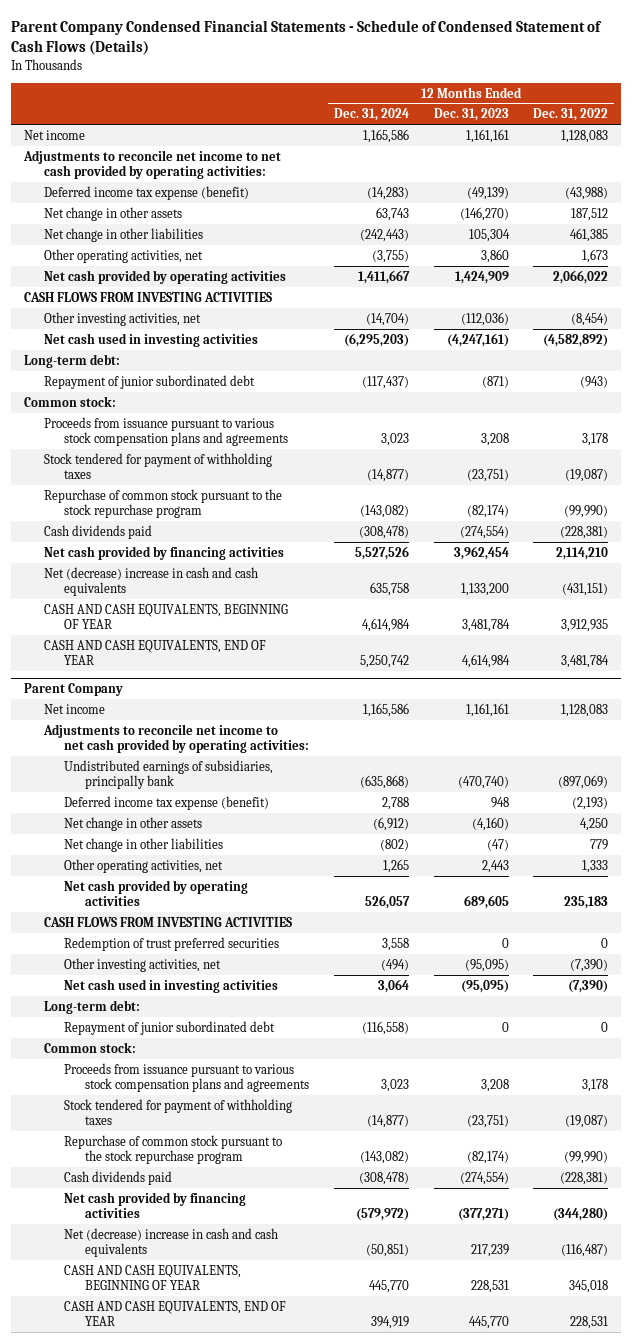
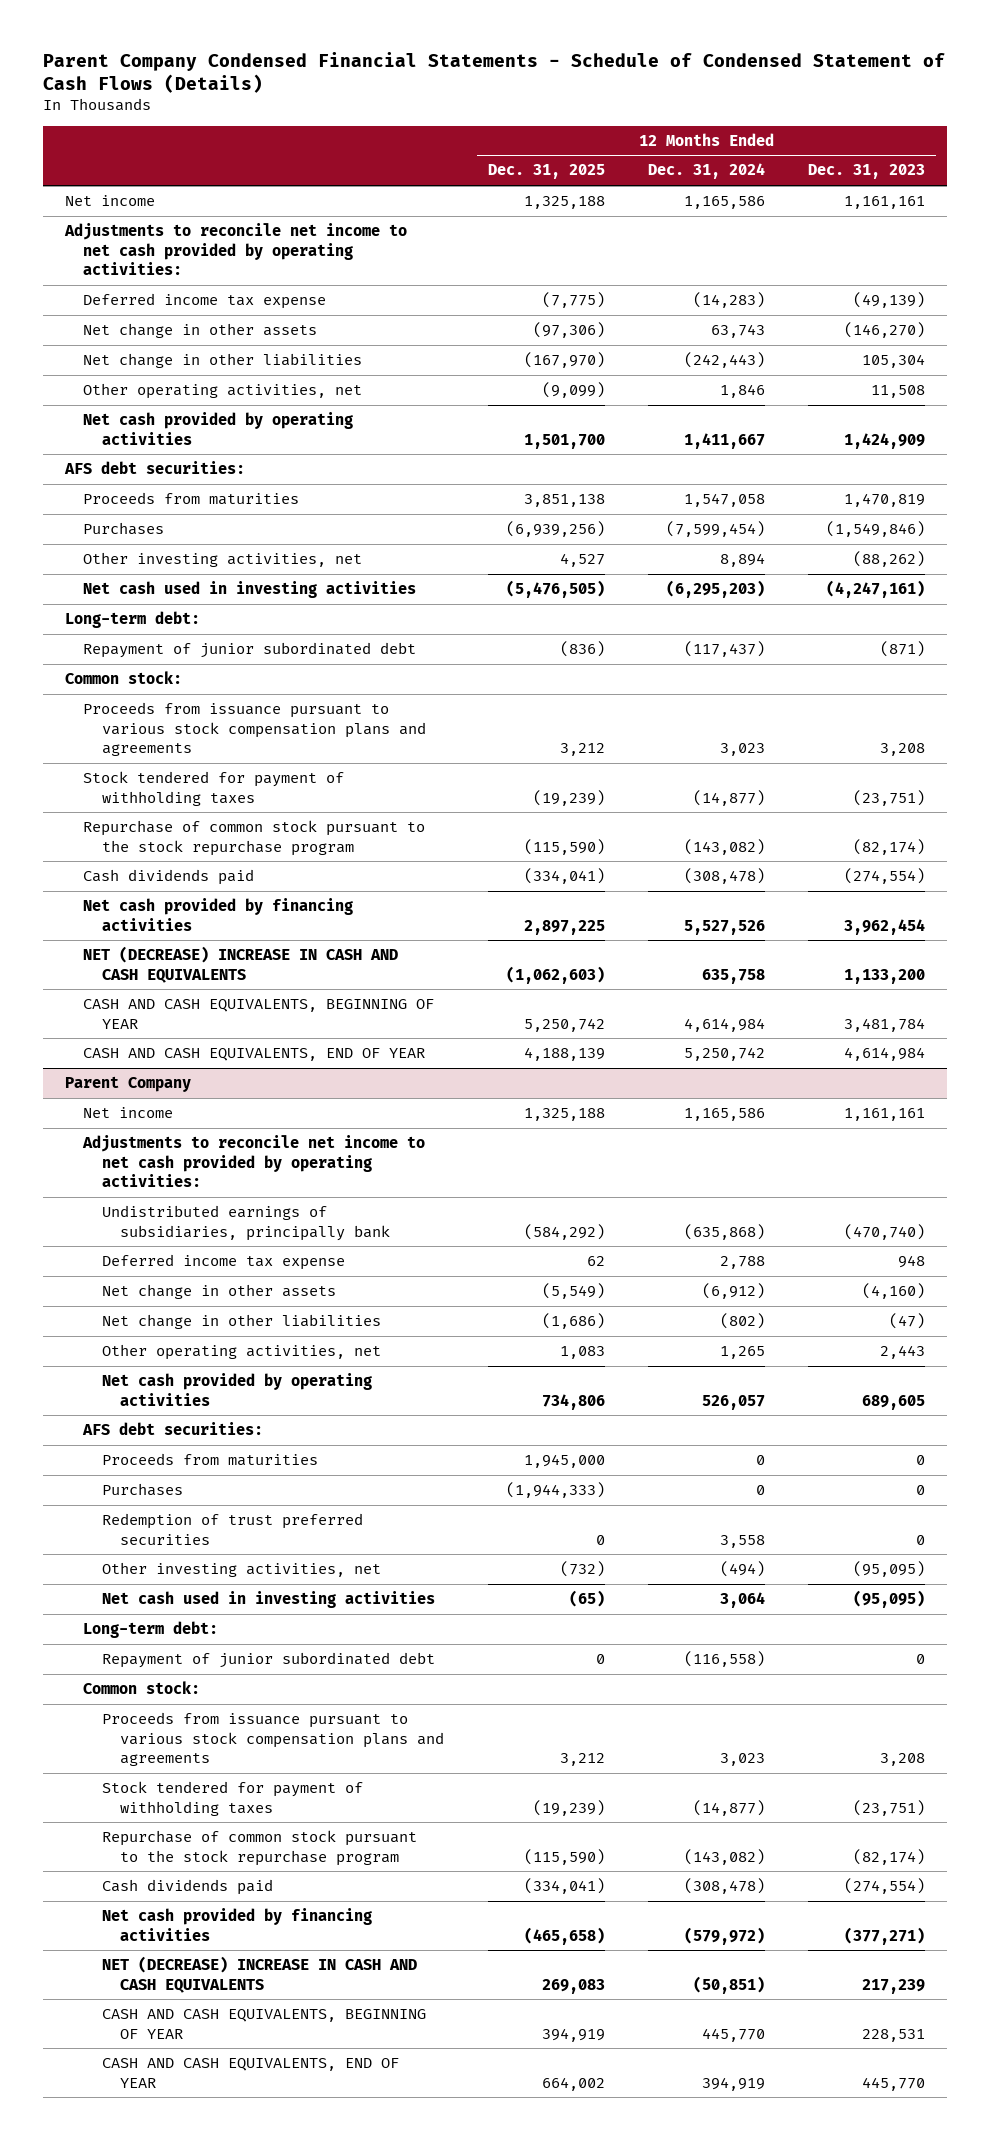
[533,108,609,122] Dec. 31, 2022 -> none
none -> [487,164,605,180] Dec. 31, 2025
[44,185,250,200] Deferred income tax expense (benefit) -> [83,293,327,310] Deferred income tax expense
[372,249,410,263] (3,755) -> [720,384,766,399] 1,846
[480,248,509,263] 3,860 -> [871,385,926,399] 11,508
[23,291,272,302] CASH FLOWS FROM INVESTING ACTIVITIES -> none
none -> [63,461,245,475] AFS debt securities:
none -> [83,492,300,506] Proceeds from maturities
none -> [83,522,165,536] Purchases
[366,312,410,326] (14,704) -> [720,553,766,568] 8,894
[460,311,509,326] (112,036) -> [853,551,926,568] (88,262)
[44,566,259,596] Net (decrease) increase in cash and cash equivalents -> [83,946,399,983] NET (DECREASE) INCREASE IN CASH AND CASH EQUIVALENTS
[64,795,270,810] Deferred income tax expense (benefit) -> [101,1254,345,1271] Deferred income tax expense
[44,916,293,927] CASH FLOWS FROM INVESTING ACTIVITIES -> none
none -> [82,1422,264,1436] AFS debt securities:
none -> [101,1453,318,1467] Proceeds from maturities
none -> [101,1483,183,1497] Purchases
[64,1227,279,1257] Net (decrease) increase in cash and cash equivalents -> [101,1956,417,1993] NET (DECREASE) INCREASE IN CASH AND CASH EQUIVALENTS

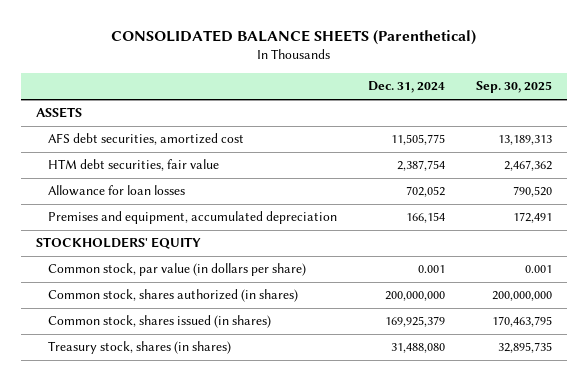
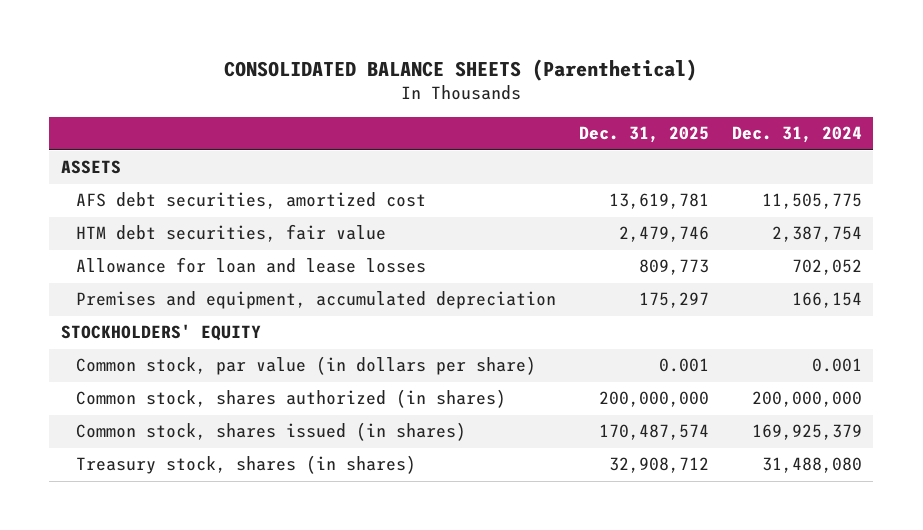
[475,81,552,94] Sep. 30, 2025 -> none
none -> [579,126,710,144] Dec. 31, 2025
[48,185,186,197] Allowance for loan losses -> [76,257,427,274] Allowance for loan and lease losses

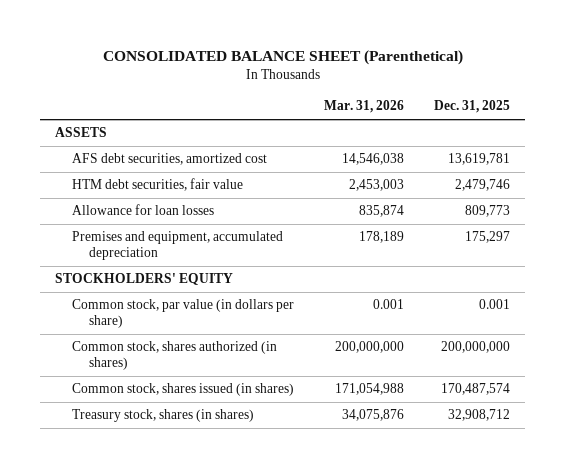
[224,59,698,82] CONSOLIDATED BALANCE SHEETS (Parenthetical) -> [102,50,463,66] CONSOLIDATED BALANCE SHEET (Parenthetical)
[731,126,862,144] Dec. 31, 2024 -> none
none -> [324,100,405,114] Mar. 31, 2026
[76,257,427,274] Allowance for loan and lease losses -> [72,204,215,216] Allowance for loan losses

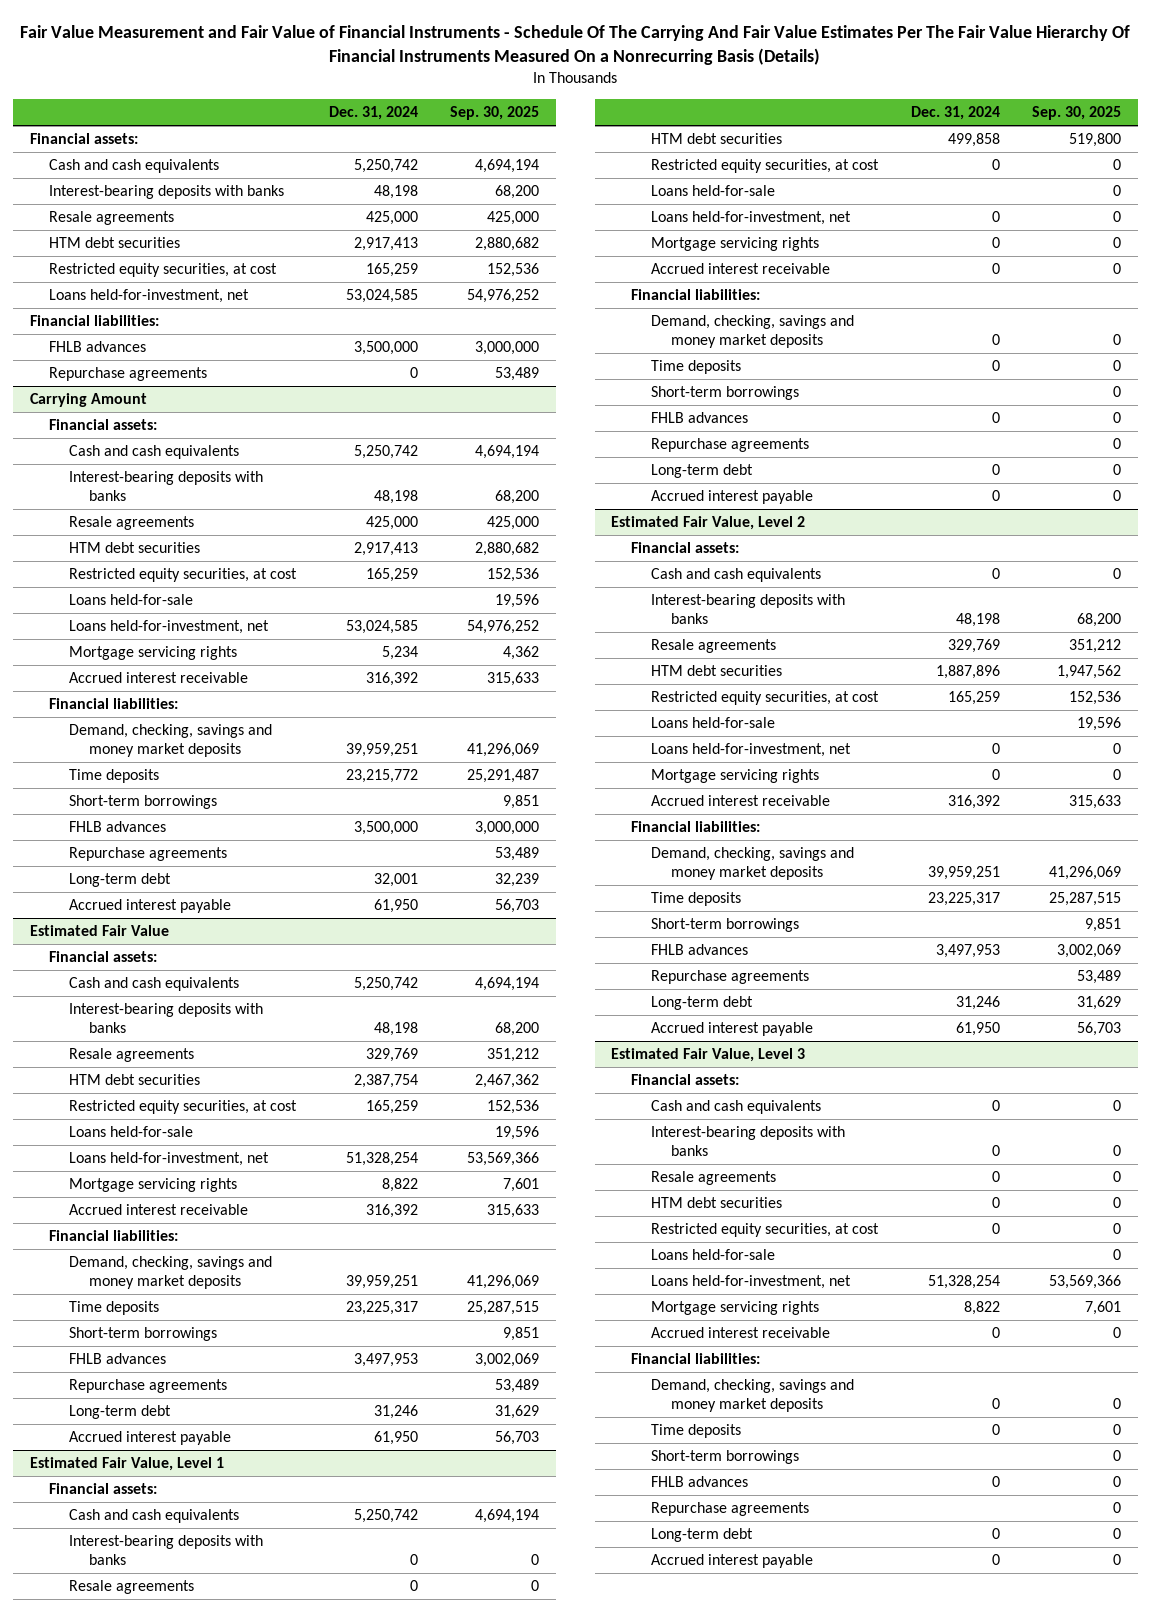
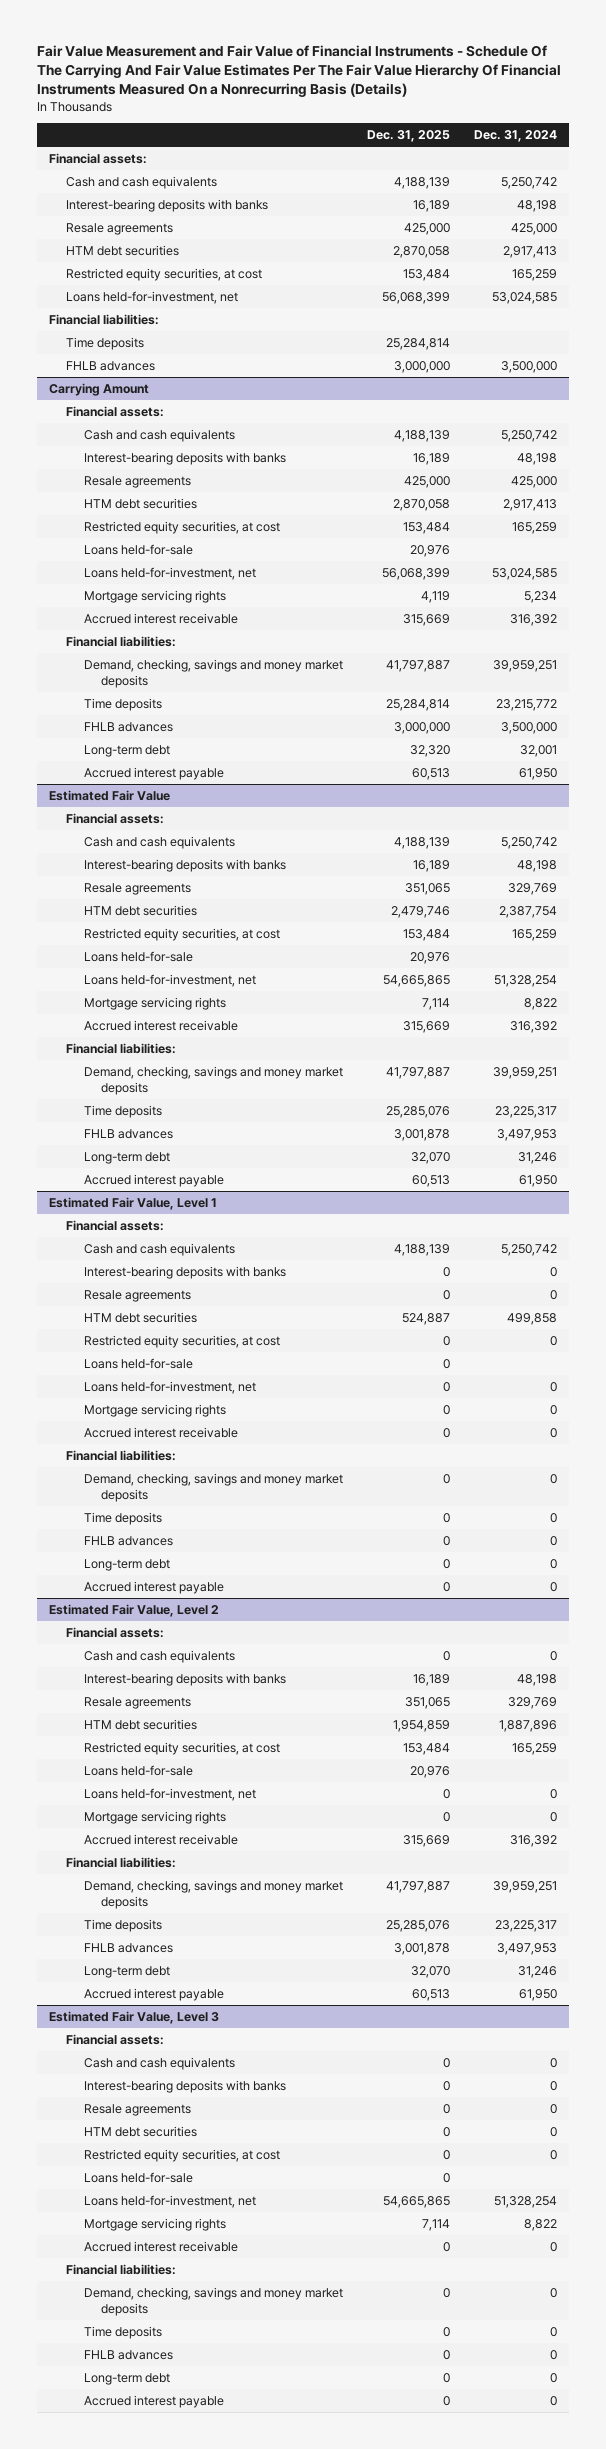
[450,106,540,121] Sep. 30, 2025 -> none
none -> [367,130,451,143] Dec. 31, 2025
none -> [66,336,145,350] Time deposits
[49,367,208,382] Repurchase agreements -> none
[69,795,218,810] Short-term borrowings -> none
[69,847,228,862] Repurchase agreements -> none
[69,1327,218,1342] Short-term borrowings -> none
[69,1379,228,1394] Repurchase agreements -> none
[650,386,799,401] Short-term borrowings -> none
[650,438,809,453] Repurchase agreements -> none
[650,918,799,933] Short-term borrowings -> none
[650,970,809,985] Repurchase agreements -> none
[650,1450,799,1465] Short-term borrowings -> none
[650,1502,809,1517] Repurchase agreements -> none

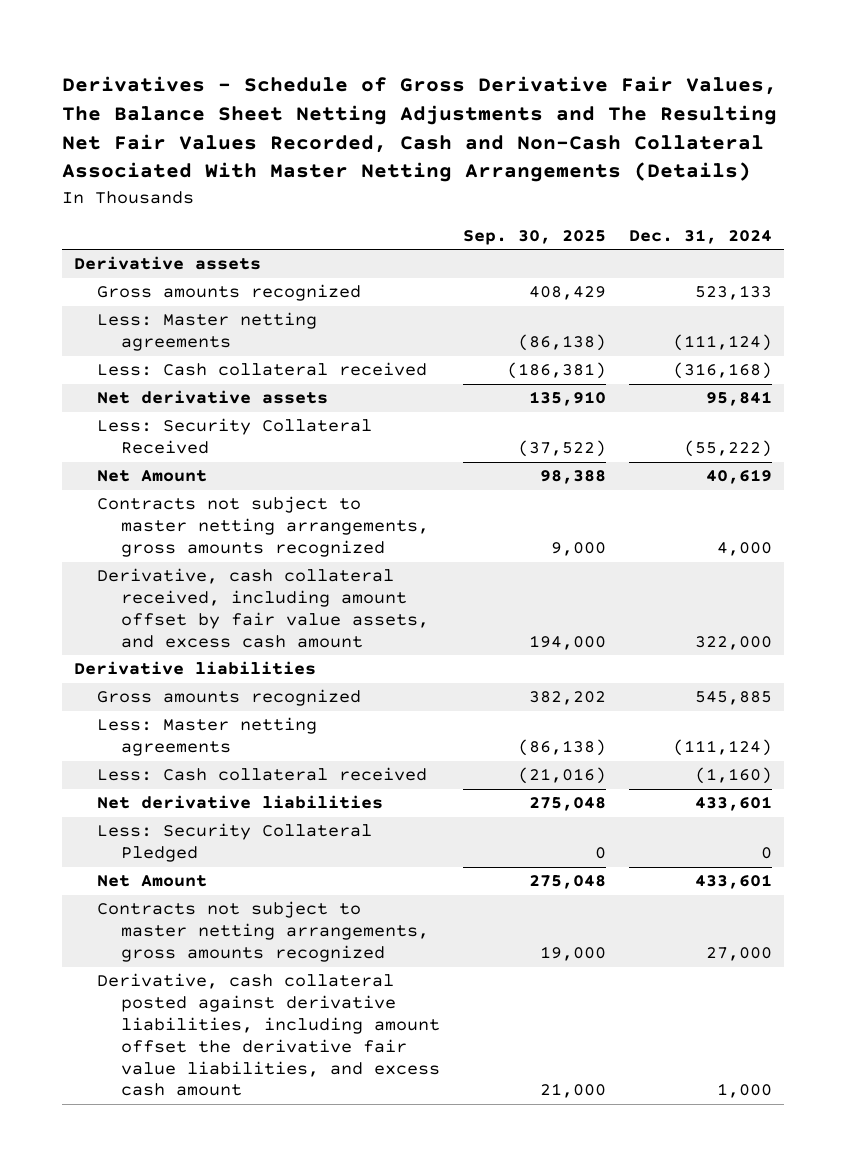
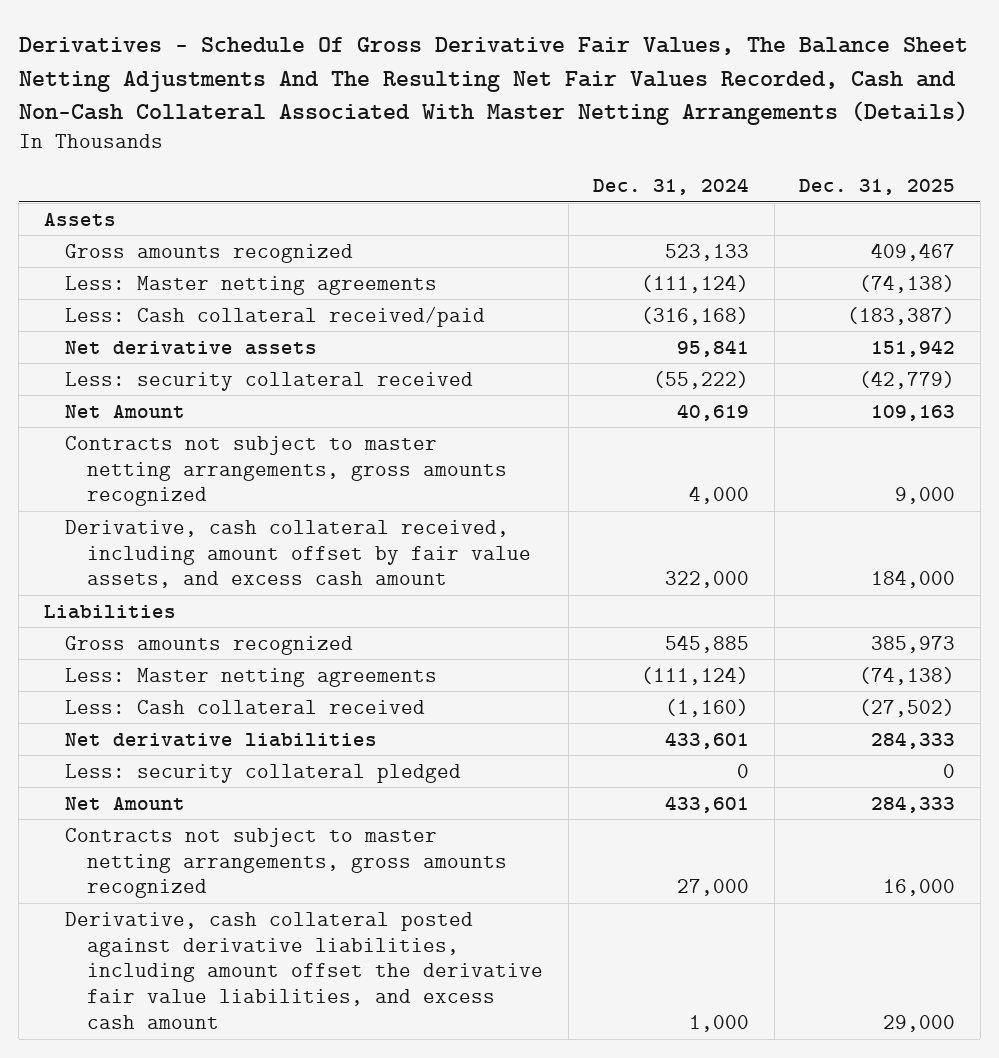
[62,76,778,183] Derivatives - Schedule of Gross Derivative Fair Values, The Balance Sheet Netting Adjustments and The Resulting Net Fair Values Recorded, Cash and Non-Cash Collateral Associated With Master Netting Arrangements (Details) -> [18,37,968,126] Derivatives - Schedule Of Gross Derivative Fair Values, The Balance Sheet Netting Adjustments And The Resulting Net Fair Values Recorded, Cash and Non-Cash Collateral Associated With Master Netting Arrangements (Details)
[463,229,607,245] Sep. 30, 2025 -> none
none -> [799,179,956,196] Dec. 31, 2025
[73,256,261,271] Derivative assets -> [44,212,117,226] Assets
[97,362,428,377] Less: Cash collateral received -> [65,305,486,327] Less: Cash collateral received/paid
[97,418,373,455] Less: Security Collateral Received -> [65,371,474,391] Less: security collateral received
[73,661,316,676] Derivative liabilities -> [44,604,177,619] Liabilities
[97,823,373,863] Less: Security Collateral Pledged -> [65,763,462,783] Less: security collateral pledged

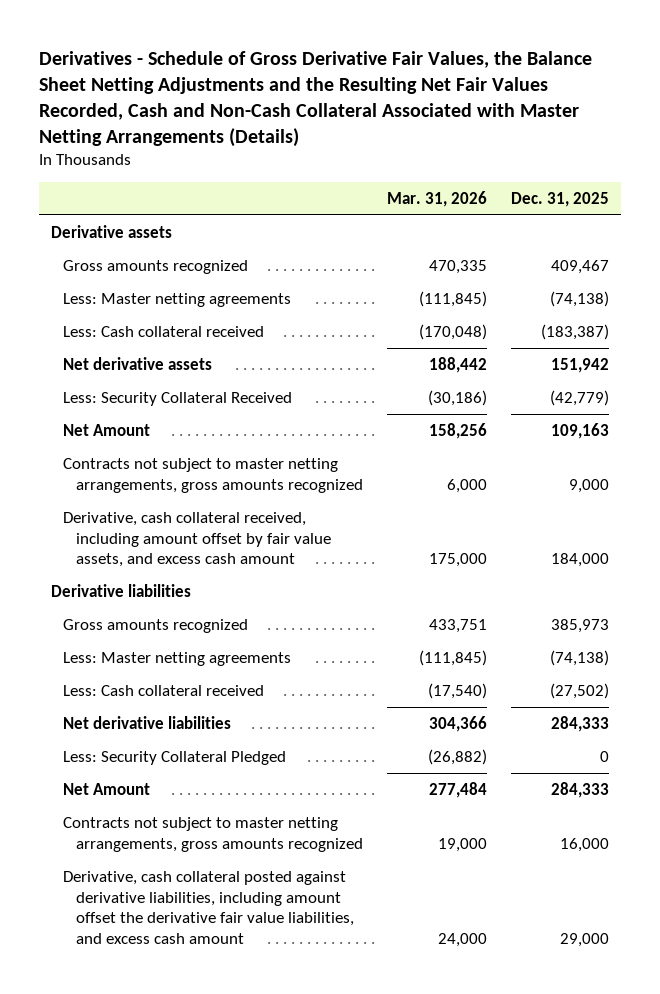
[18,37,968,126] Derivatives - Schedule Of Gross Derivative Fair Values, The Balance Sheet Netting Adjustments And The Resulting Net Fair Values Recorded, Cash and Non-Cash Collateral Associated With Master Netting Arrangements (Details) -> [38,50,592,147] Derivatives - Schedule of Gross Derivative Fair Values, the Balance Sheet Netting Adjustments and the Resulting Net Fair Values Recorded, Cash and Non-Cash Collateral Associated with Master Netting Arrangements (Details)
[593,178,750,196] Dec. 31, 2024 -> none
none -> [386,191,487,208] Mar. 31, 2026
[44,212,117,226] Assets -> [50,224,172,238] Derivative assets
[65,305,486,327] Less: Cash collateral received/paid -> [63,325,265,337] Less: Cash collateral received
[65,371,474,391] Less: security collateral received -> [63,391,293,406] Less: Security Collateral Received
[44,604,177,619] Liabilities -> [50,583,191,597] Derivative liabilities
[65,763,462,783] Less: security collateral pledged -> [63,750,287,765] Less: Security Collateral Pledged

